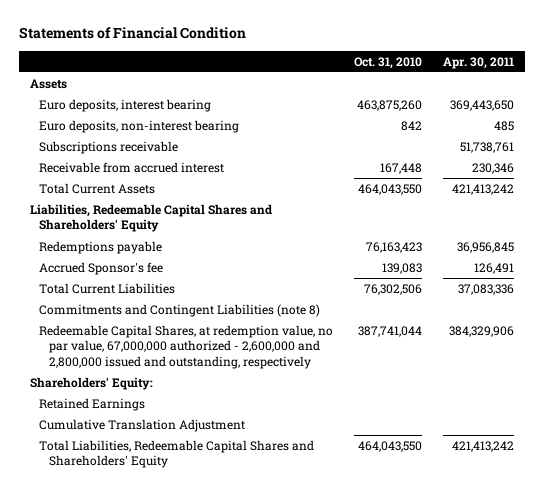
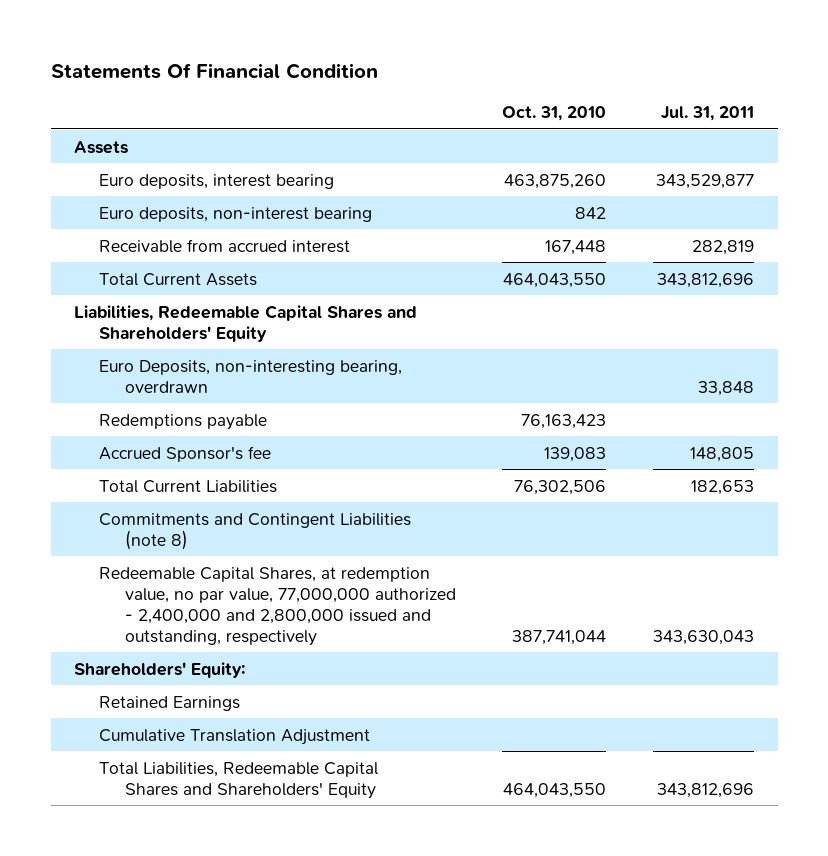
[19,27,247,40] Statements of Financial Condition -> [50,62,378,79] Statements Of Financial Condition
[443,56,515,69] Apr. 30, 2011 -> none
none -> [661,106,755,122] Jul. 31, 2011
[39,140,179,154] Subscriptions receivable -> none
none -> [99,359,403,393] Euro Deposits, non-interesting bearing, overdrawn
[39,324,334,369] Redeemable Capital Shares, at redemption value, no par value, 67,000,000 authorized - 2,600,000 and 2,800,000 issued and outstanding, respectively -> [99,566,456,646] Redeemable Capital Shares, at redemption value, no par value, 77,000,000 authorized - 2,400,000 and 2,800,000 issued and outstanding, respectively

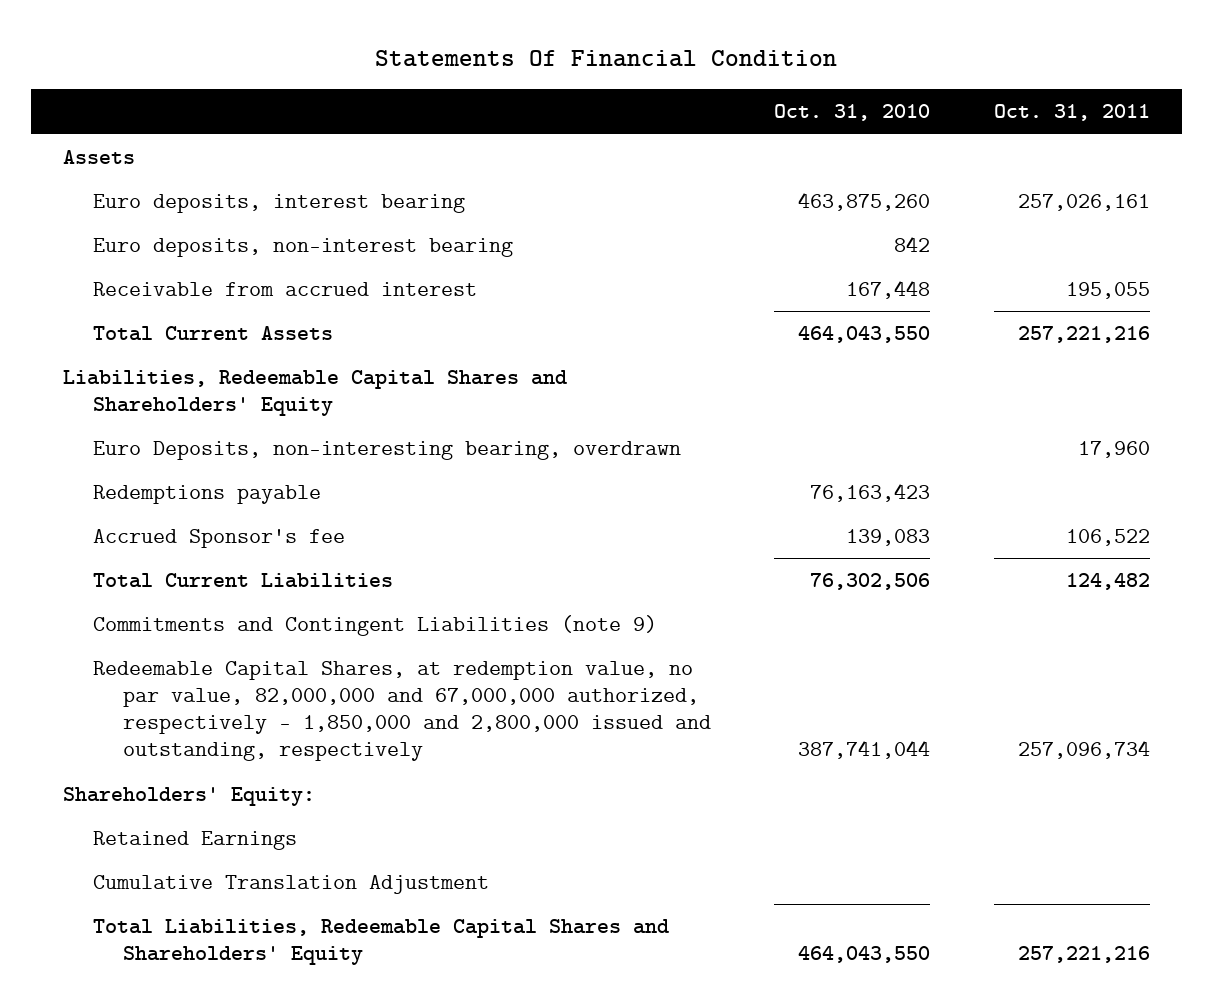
[661,106,755,122] Jul. 31, 2011 -> none
none -> [993,104,1150,122] Oct. 31, 2011
[99,512,412,550] Commitments and Contingent Liabilities (note 8) -> [92,615,657,637] Commitments and Contingent Liabilities (note 9)
[99,566,456,646] Redeemable Capital Shares, at redemption value, no par value, 77,000,000 authorized - 2,400,000 and 2,800,000 issued and outstanding, respectively -> [92,661,711,762] Redeemable Capital Shares, at redemption value, no par value, 82,000,000 and 67,000,000 authorized, respectively - 1,850,000 and 2,800,000 issued and outstanding, respectively

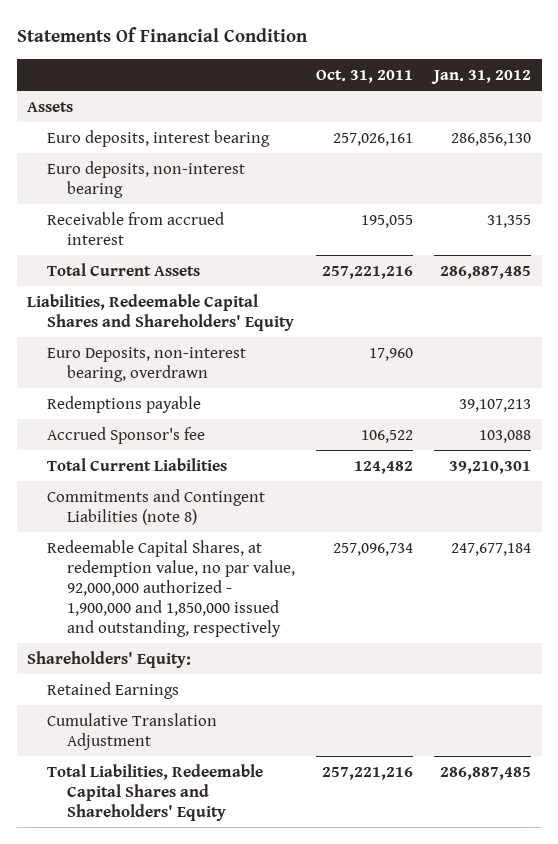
[774,104,931,122] Oct. 31, 2010 -> none
none -> [431,69,532,84] Jan. 31, 2012
[92,441,681,461] Euro Deposits, non-interesting bearing, overdrawn -> [46,346,246,382] Euro Deposits, non-interest bearing, overdrawn
[92,615,657,637] Commitments and Contingent Liabilities (note 9) -> [46,488,265,525] Commitments and Contingent Liabilities (note 8)
[92,661,711,762] Redeemable Capital Shares, at redemption value, no par value, 82,000,000 and 67,000,000 authorized, respectively - 1,850,000 and 2,800,000 issued and outstanding, respectively -> [46,539,295,637] Redeemable Capital Shares, at redemption value, no par value, 92,000,000 authorized - 1,900,000 and 1,850,000 issued and outstanding, respectively

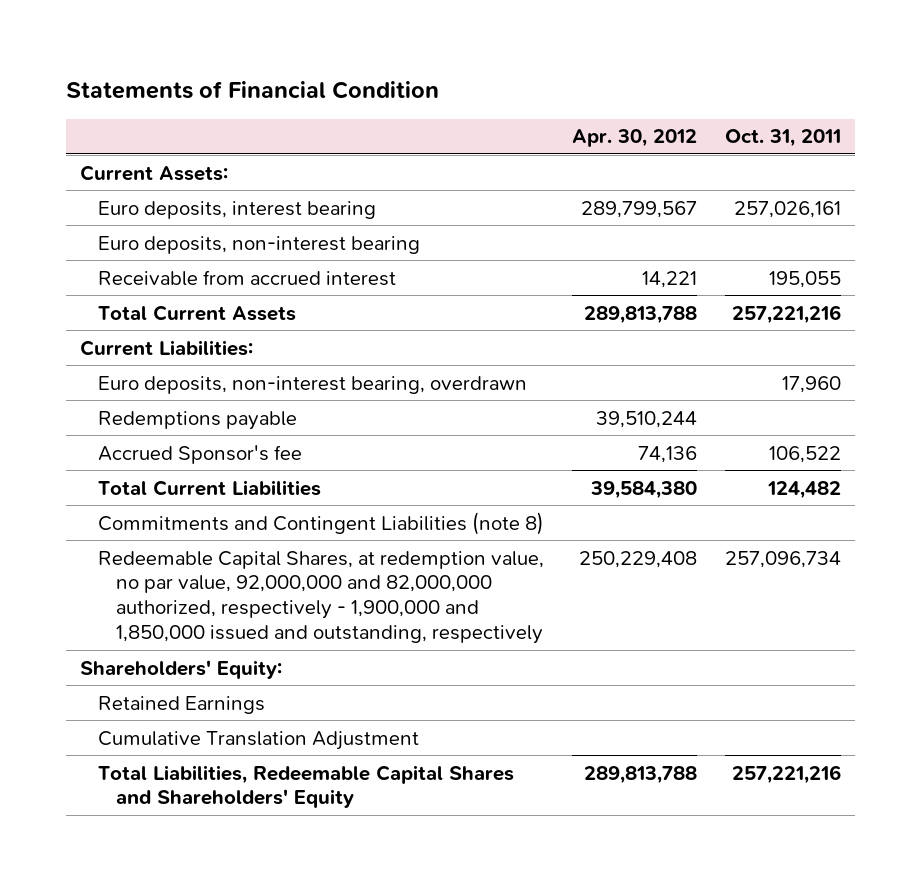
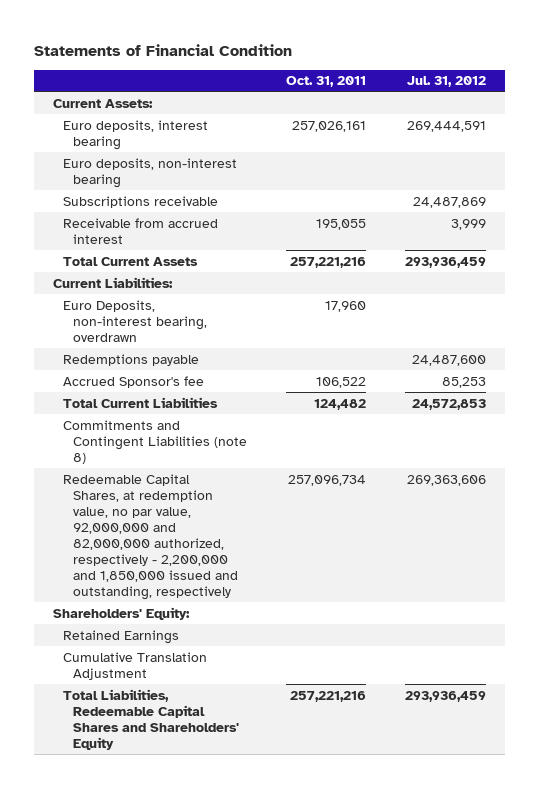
[571,129,697,148] Apr. 30, 2012 -> none
none -> [406,76,486,88] Jul. 31, 2012
none -> [63,195,219,208] Subscriptions receivable
[97,375,527,394] Euro deposits, non-interest bearing, overdrawn -> [63,299,208,342] Euro Deposits, non-interest bearing, overdrawn
[97,550,544,645] Redeemable Capital Shares, at redemption value, no par value, 92,000,000 and 82,000,000 authorized, respectively - 1,900,000 and 1,850,000 issued and outstanding, respectively -> [63,473,239,600] Redeemable Capital Shares, at redemption value, no par value, 92,000,000 and 82,000,000 authorized, respectively - 2,200,000 and 1,850,000 issued and outstanding, respectively

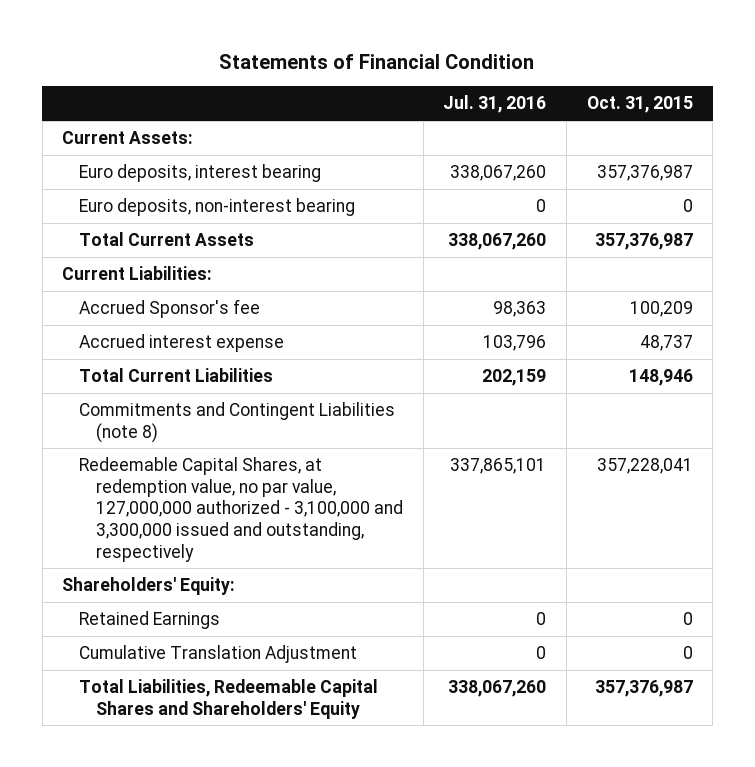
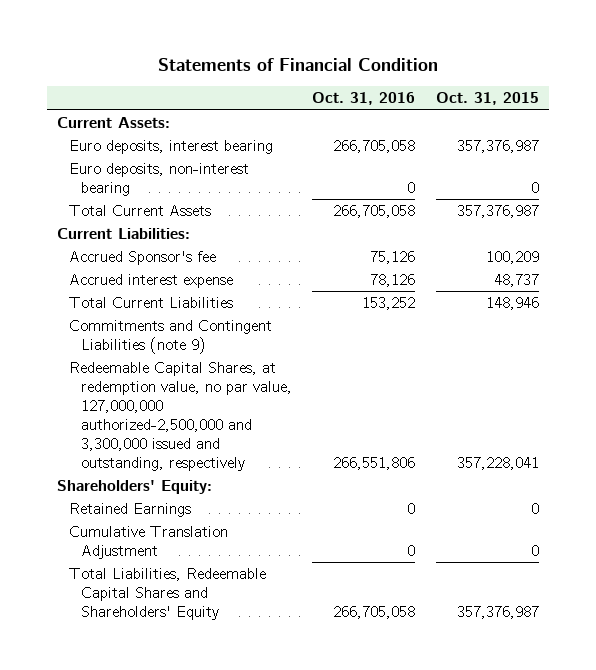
[443,95,547,114] Jul. 31, 2016 -> none
none -> [312,92,416,106] Oct. 31, 2016
[79,401,396,443] Commitments and Contingent Liabilities (note 8) -> [68,320,272,354] Commitments and Contingent Liabilities (note 9)
[79,456,404,562] Redeemable Capital Shares, at redemption value, no par value, 127,000,000 authorized - 3,100,000 and 3,300,000 issued and outstanding, respectively -> [68,362,292,471] Redeemable Capital Shares, at redemption value, no par value, 127,000,000 authorized-2,500,000 and 3,300,000 issued and outstanding, respectively

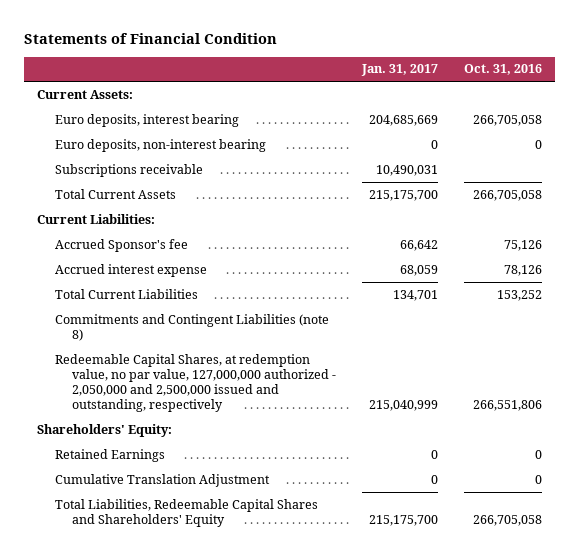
[435,92,539,106] Oct. 31, 2015 -> none
none -> [361,64,439,77] Jan. 31, 2017
none -> [54,163,203,177] Subscriptions receivable
[68,320,272,354] Commitments and Contingent Liabilities (note 9) -> [54,313,329,341] Commitments and Contingent Liabilities (note 8)
[68,362,292,471] Redeemable Capital Shares, at redemption value, no par value, 127,000,000 authorized-2,500,000 and 3,300,000 issued and outstanding, respectively -> [54,353,337,412] Redeemable Capital Shares, at redemption value, no par value, 127,000,000 authorized - 2,050,000 and 2,500,000 issued and outstanding, respectively

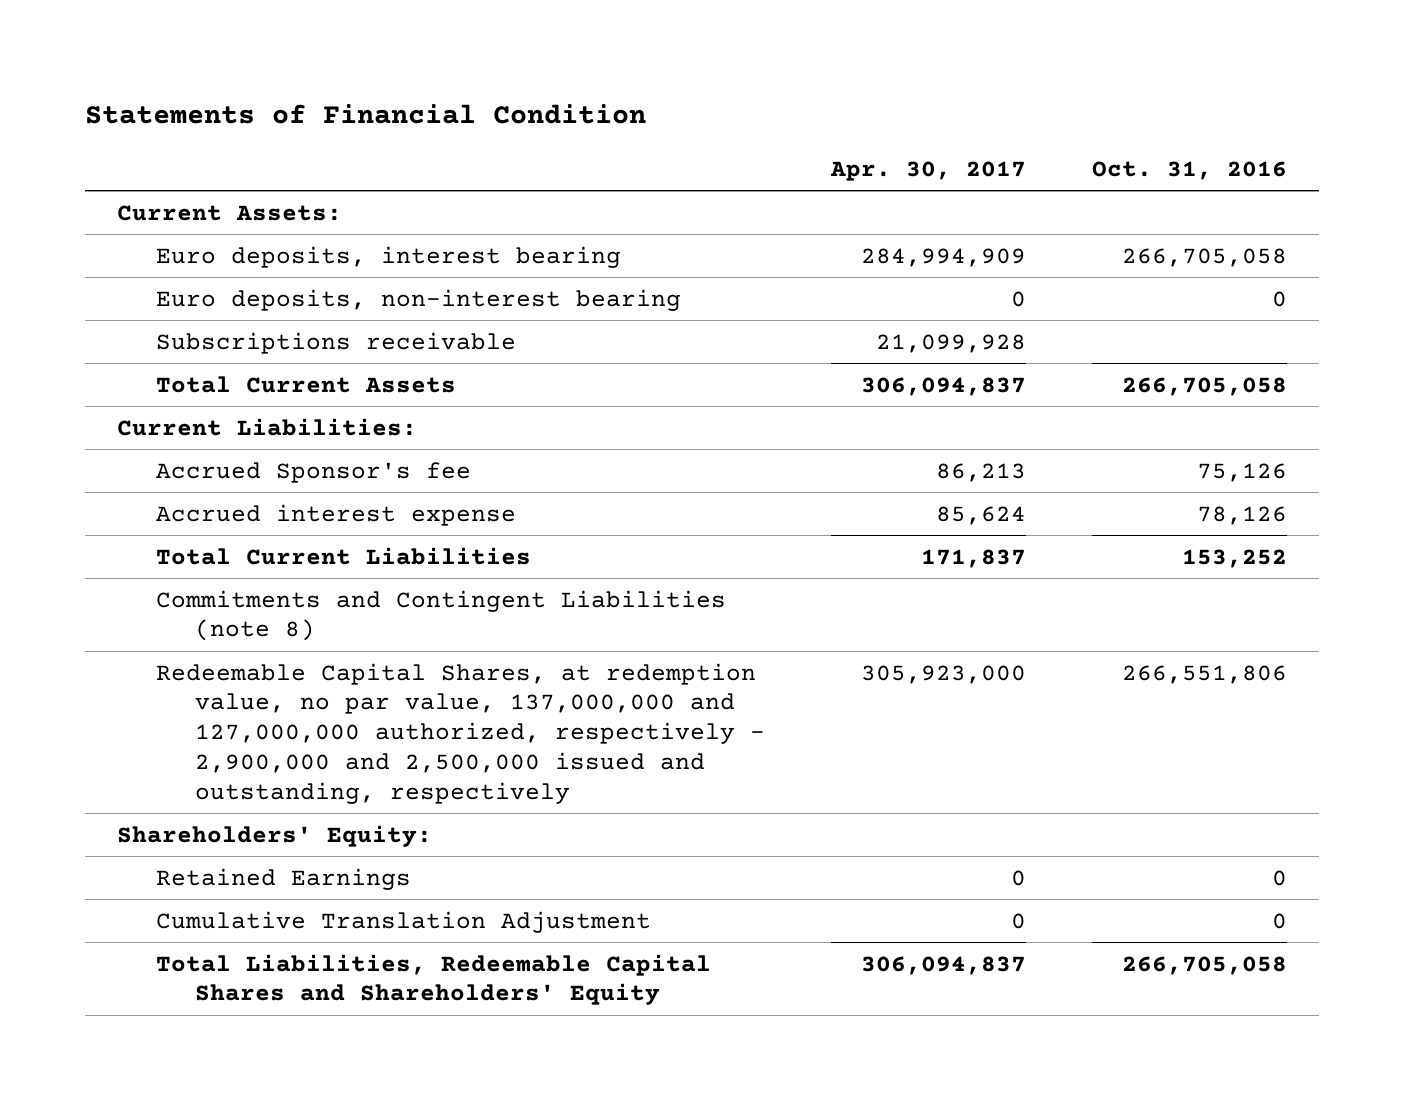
[361,64,439,77] Jan. 31, 2017 -> none
none -> [829,160,1026,181] Apr. 30, 2017
[54,353,337,412] Redeemable Capital Shares, at redemption value, no par value, 127,000,000 authorized - 2,050,000 and 2,500,000 issued and outstanding, respectively -> [156,662,765,805] Redeemable Capital Shares, at redemption value, no par value, 137,000,000 and 127,000,000 authorized, respectively - 2,900,000 and 2,500,000 issued and outstanding, respectively

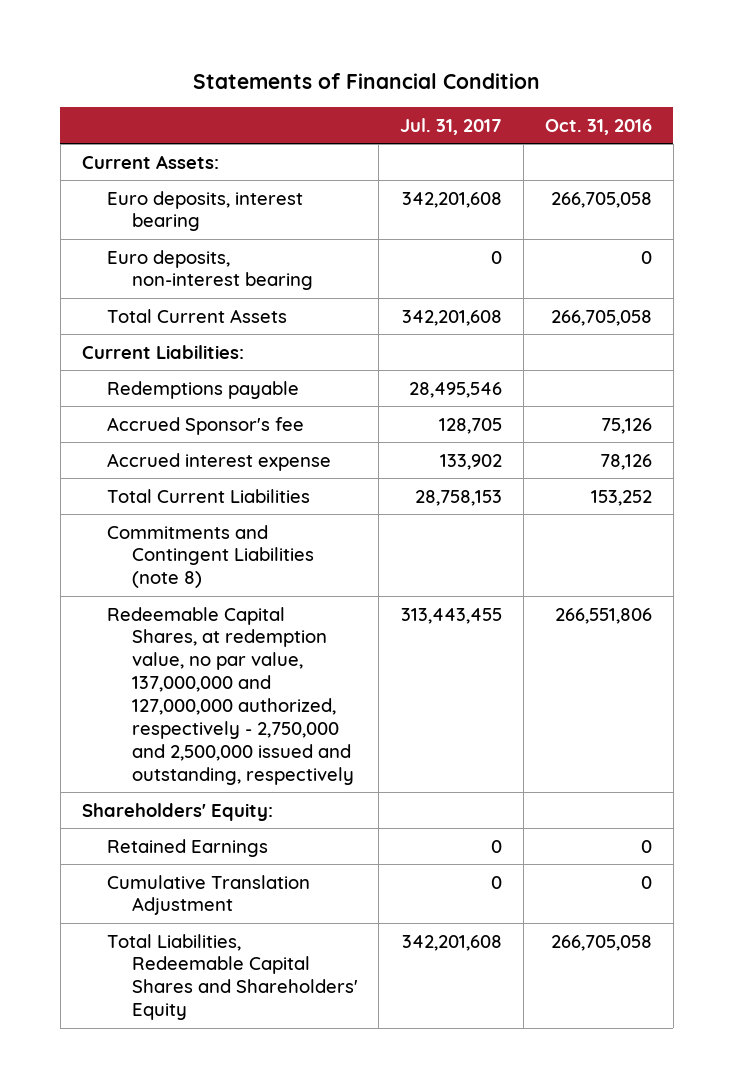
[829,160,1026,181] Apr. 30, 2017 -> none
none -> [400,117,503,135] Jul. 31, 2017
[156,331,517,354] Subscriptions receivable -> none
none -> [106,380,299,399] Redemptions payable
[156,662,765,805] Redeemable Capital Shares, at redemption value, no par value, 137,000,000 and 127,000,000 authorized, respectively - 2,900,000 and 2,500,000 issued and outstanding, respectively -> [106,606,354,785] Redeemable Capital Shares, at redemption value, no par value, 137,000,000 and 127,000,000 authorized, respectively - 2,750,000 and 2,500,000 issued and outstanding, respectively

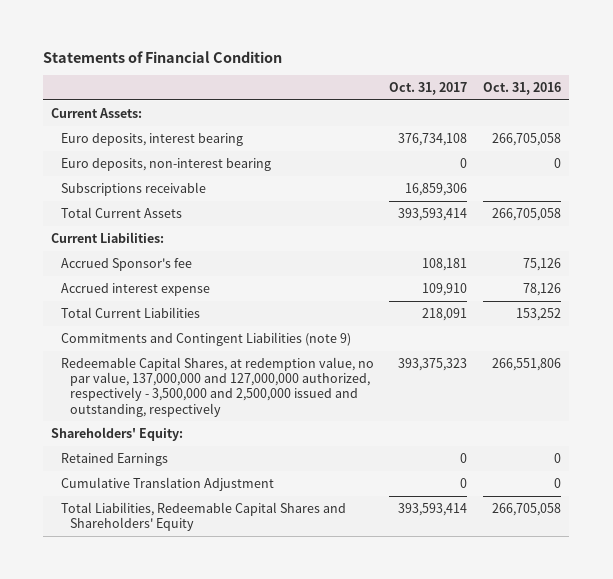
[400,117,503,135] Jul. 31, 2017 -> none
none -> [389,82,468,96] Oct. 31, 2017
none -> [60,181,206,196] Subscriptions receivable
[106,380,299,399] Redemptions payable -> none
[106,524,314,589] Commitments and Contingent Liabilities (note 8) -> [60,331,351,346] Commitments and Contingent Liabilities (note 9)
[106,606,354,785] Redeemable Capital Shares, at redemption value, no par value, 137,000,000 and 127,000,000 authorized, respectively - 2,750,000 and 2,500,000 issued and outstanding, respectively -> [60,356,374,417] Redeemable Capital Shares, at redemption value, no par value, 137,000,000 and 127,000,000 authorized, respectively - 3,500,000 and 2,500,000 issued and outstanding, respectively

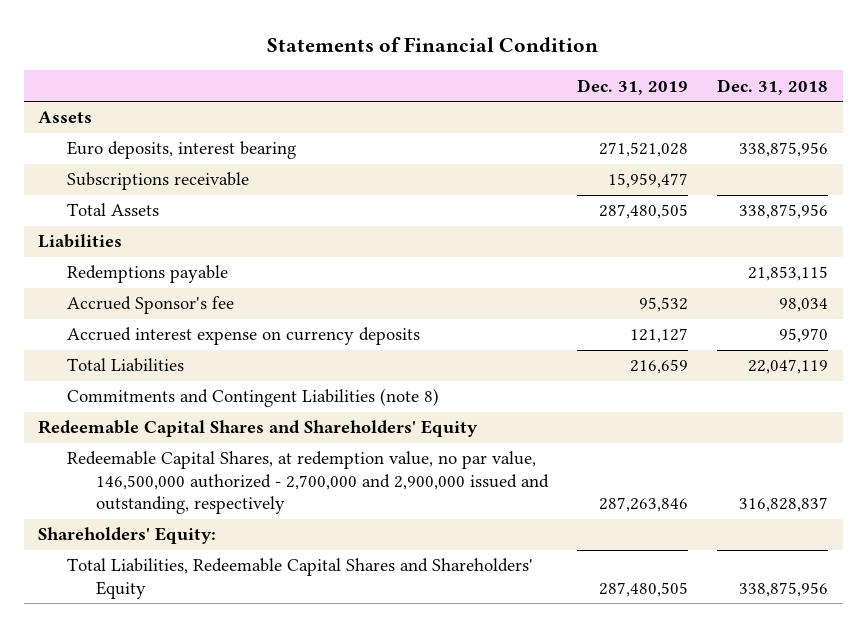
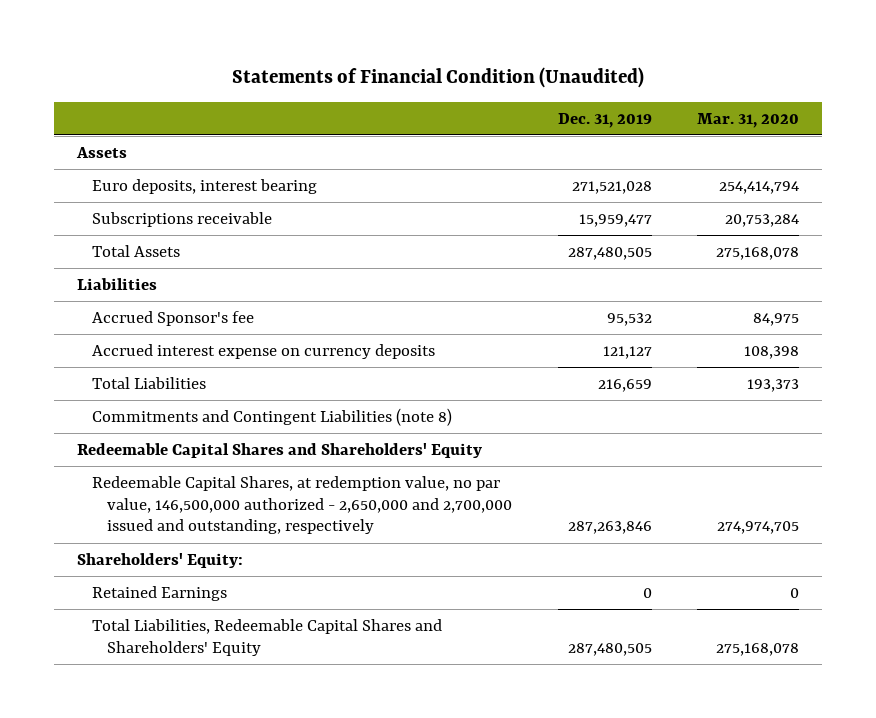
[267,37,599,53] Statements of Financial Condition -> [231,66,644,88] Statements of Financial Condition (Unaudited)
[717,78,829,95] Dec. 31, 2018 -> none
none -> [697,112,800,128] Mar. 31, 2020
[67,265,229,284] Redemptions payable -> none
[67,451,550,515] Redeemable Capital Shares, at redemption value, no par value, 146,500,000 authorized - 2,700,000 and 2,900,000 issued and outstanding, respectively -> [91,475,512,535] Redeemable Capital Shares, at redemption value, no par value, 146,500,000 authorized - 2,650,000 and 2,700,000 issued and outstanding, respectively
none -> [91,585,227,601] Retained Earnings

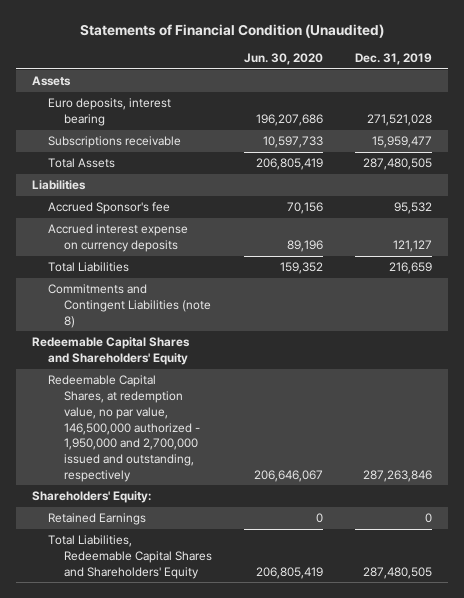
[697,112,800,128] Mar. 31, 2020 -> none
none -> [244,53,324,66] Jun. 30, 2020
[91,475,512,535] Redeemable Capital Shares, at redemption value, no par value, 146,500,000 authorized - 2,650,000 and 2,700,000 issued and outstanding, respectively -> [47,375,201,482] Redeemable Capital Shares, at redemption value, no par value, 146,500,000 authorized - 1,950,000 and 2,700,000 issued and outstanding, respectively

